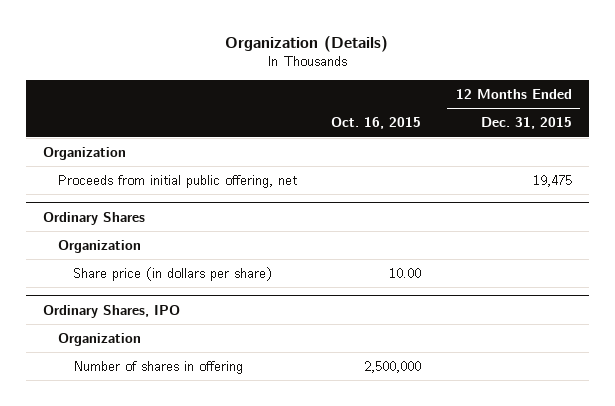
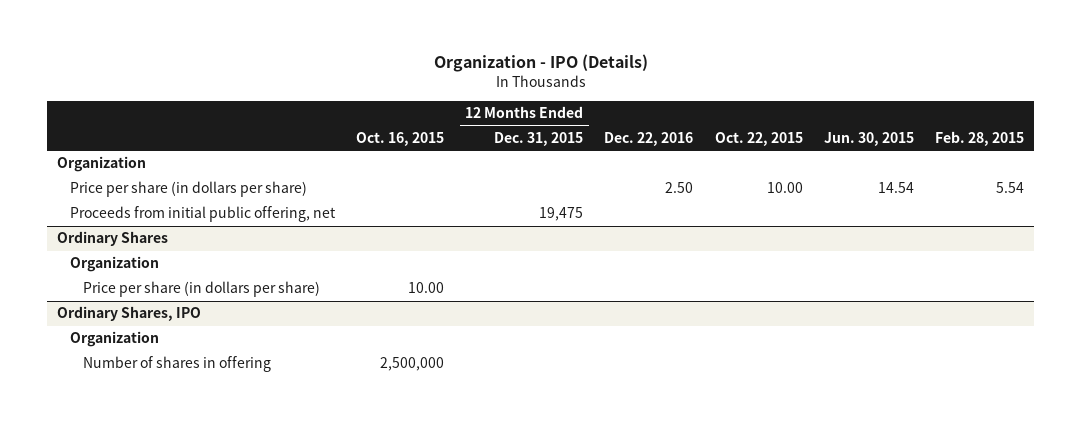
[225,35,389,52] Organization (Details) -> [433,54,648,73] Organization - IPO (Details)
none -> [604,131,694,146] Dec. 22, 2016
none -> [714,131,803,146] Oct. 22, 2015
none -> [823,131,914,146] Jun. 30, 2015
none -> [934,130,1024,146] Feb. 28, 2015
none -> [70,181,308,198] Price per share (in dollars per share)
[73,266,273,281] Share price (in dollars per share) -> [83,281,321,298] Price per share (in dollars per share)

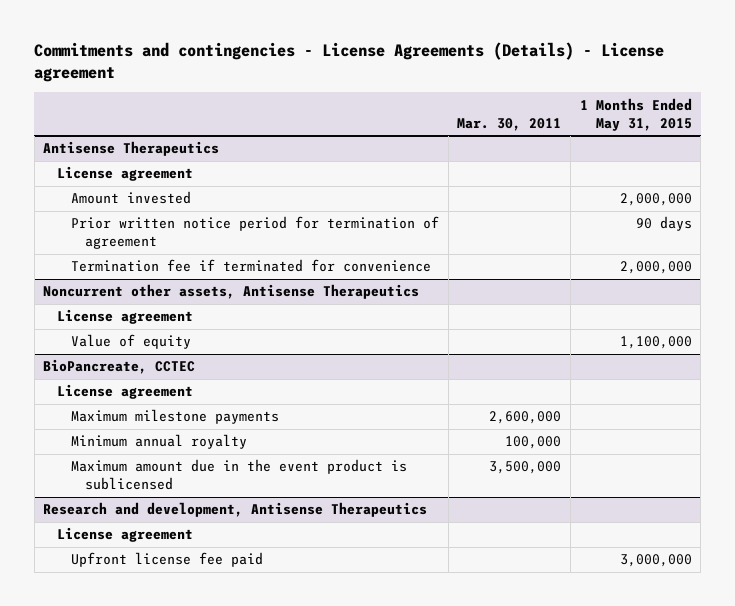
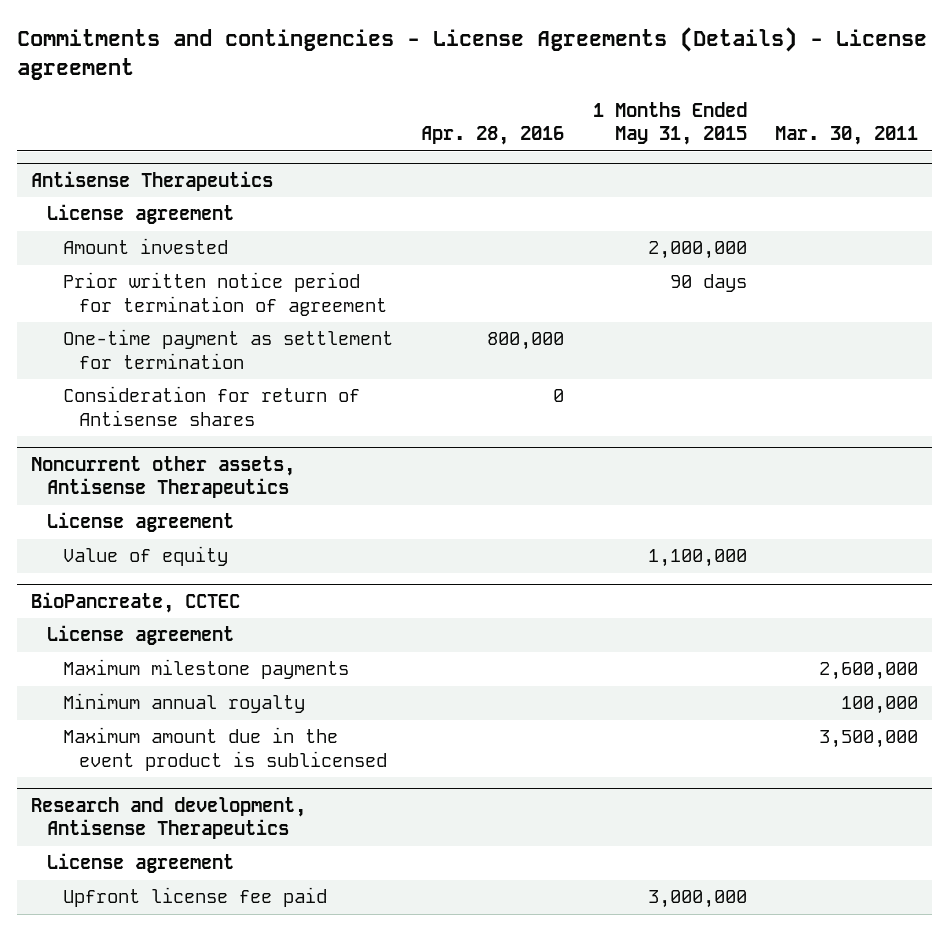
none -> [421,126,565,146] Apr. 28, 2016
[71,259,432,273] Termination fee if terminated for convenience -> none
none -> [62,329,393,369] One-time payment as settlement for termination
none -> [62,386,360,426] Consideration for return of Antisense shares

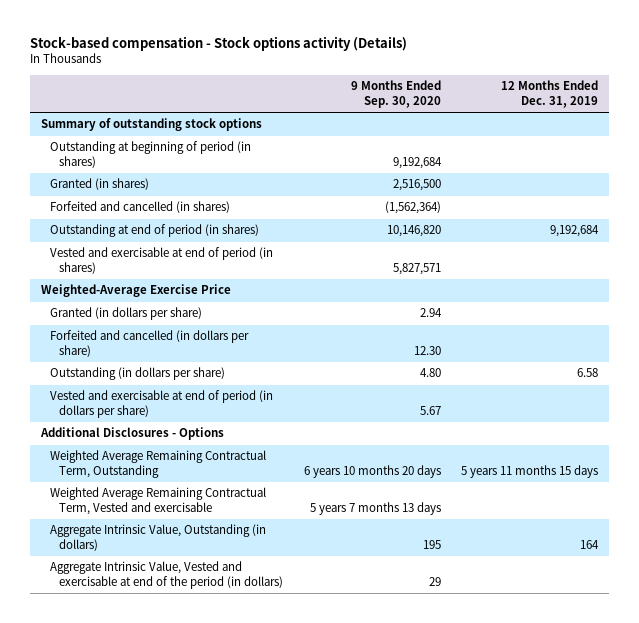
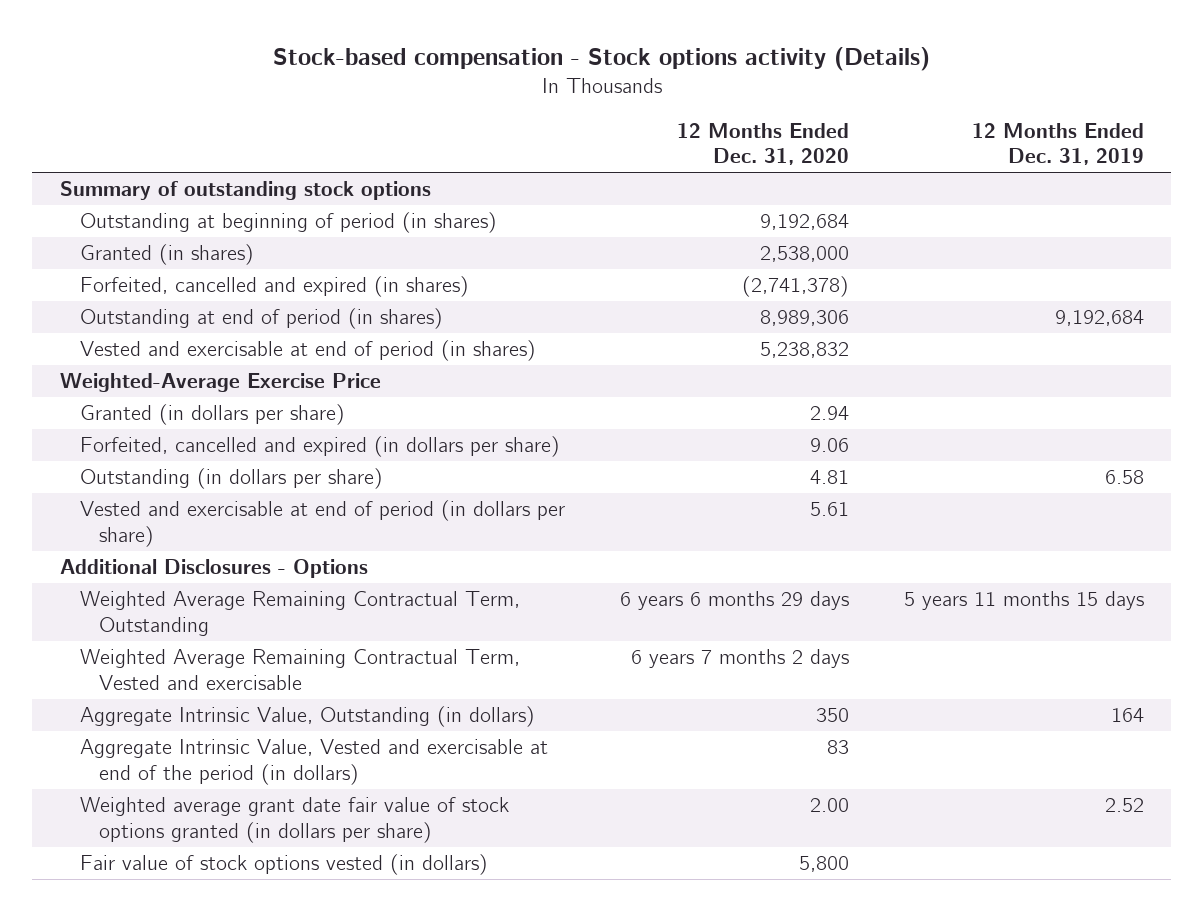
[350,80,441,109] 9 Months Ended Sep. 30, 2020 -> none
none -> [676,122,849,166] 12 Months Ended Dec. 31, 2020
[49,201,230,214] Forfeited and cancelled (in shares) -> [79,276,469,298] Forfeited, cancelled and expired (in shares)
[49,330,249,358] Forfeited and cancelled (in dollars per share) -> [79,436,560,458] Forfeited, cancelled and expired (in dollars per share)
none -> [79,797,509,843] Weighted average grant date fair value of stock options granted (in dollars per share)
none -> [79,854,488,876] Fair value of stock options vested (in dollars)

